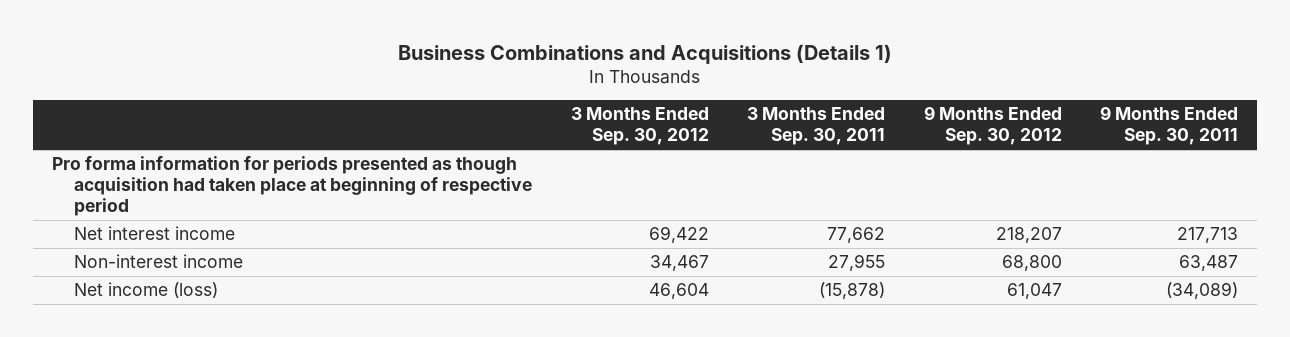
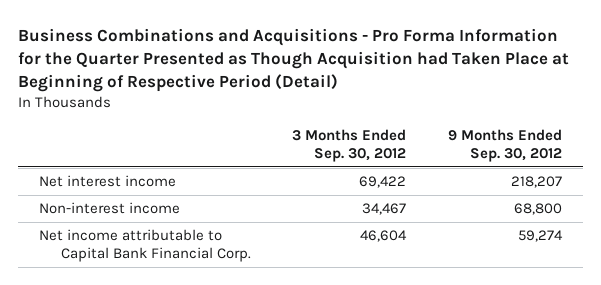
[397,43,892,64] Business Combinations and Acquisitions (Details 1) -> [17,27,569,92] Business Combinations and Acquisitions - Pro Forma Information for the Quarter Presented as Though Acquisition had Taken Place at Beginning of Respective Period (Detail)
[747,107,886,146] 3 Months Ended Sep. 30, 2011 -> none
[1099,106,1238,146] 9 Months Ended Sep. 30, 2011 -> none
[51,156,533,217] Pro forma information for periods presented as though acquisition had taken place at beginning of respective period -> none
[74,282,219,299] Net income (loss) -> [38,229,251,262] Net income attributable to Capital Bank Financial Corp.
[1006,283,1062,300] 61,047 -> [518,230,564,243] 59,274

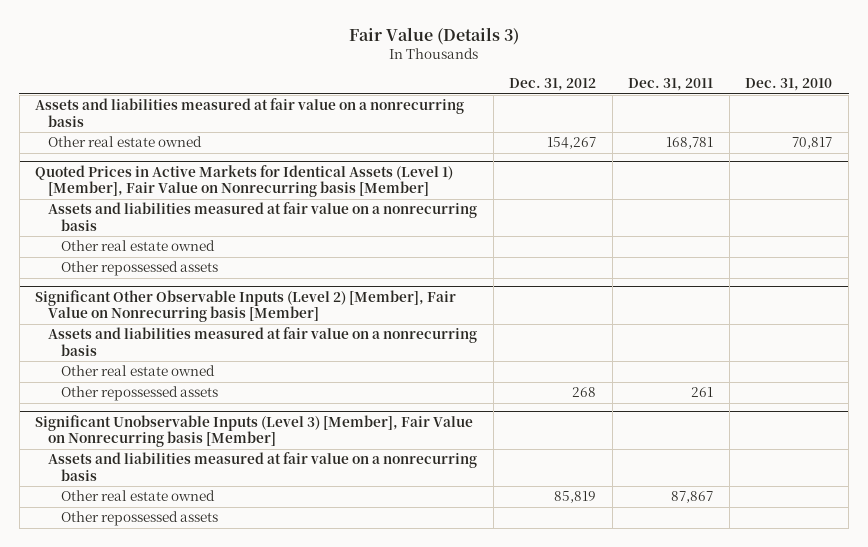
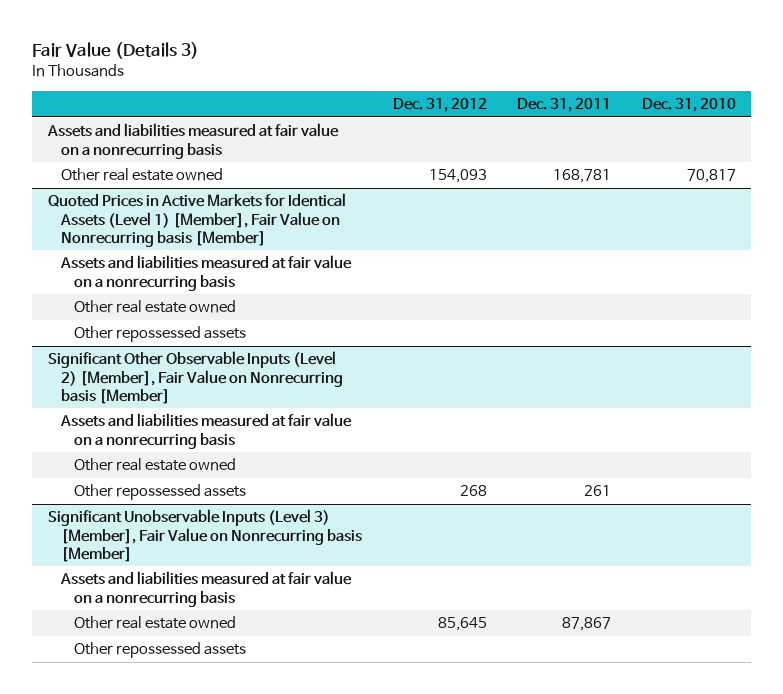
[547,137,597,150] 154,267 -> [428,169,487,184] 154,093
[554,491,597,504] 85,819 -> [437,617,487,632] 85,645

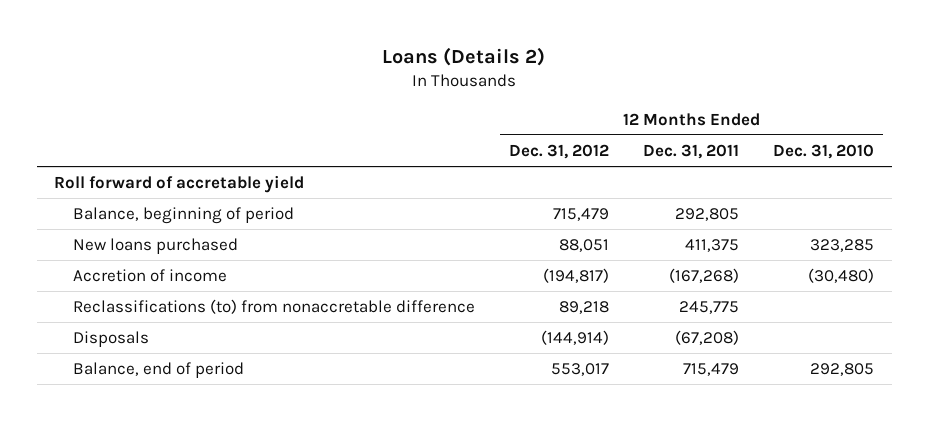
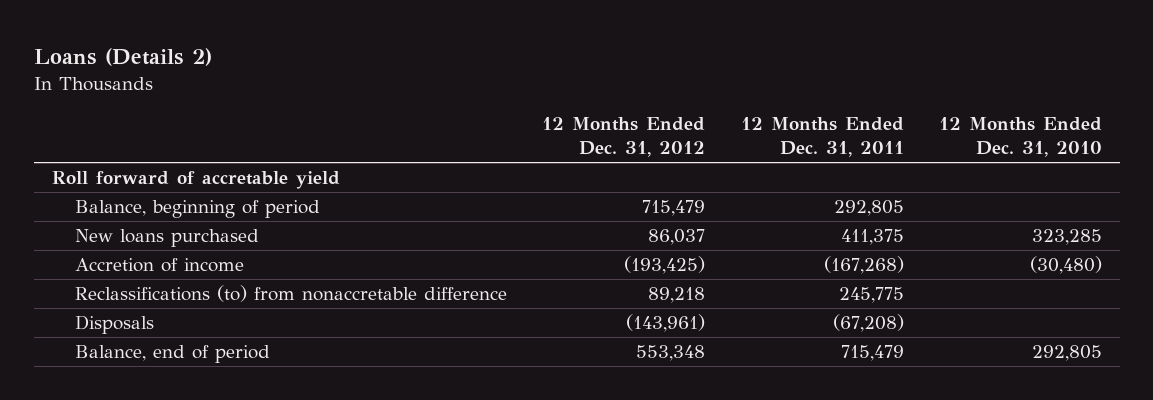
[558,239,609,253] 88,051 -> [648,229,706,246] 86,037
[542,268,609,284] (194,817) -> [624,256,706,275] (193,425)
[540,330,609,346] (144,914) -> [626,314,706,333] (143,961)
[550,363,609,377] 553,017 -> [636,345,706,362] 553,348

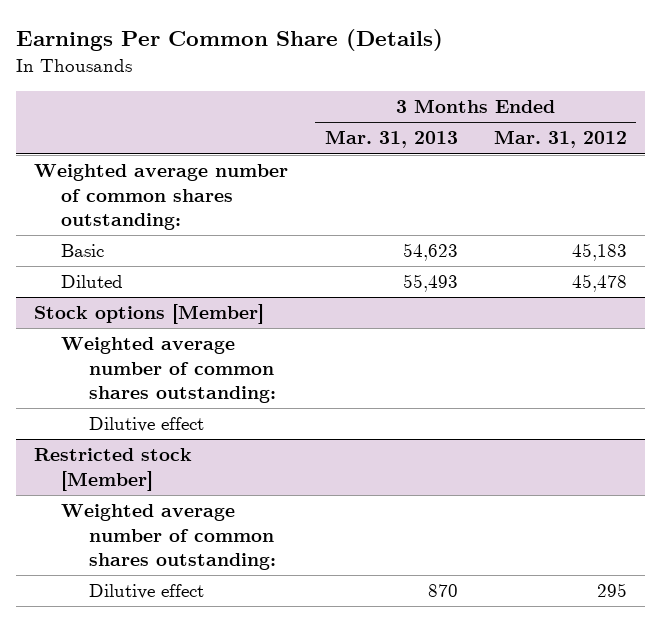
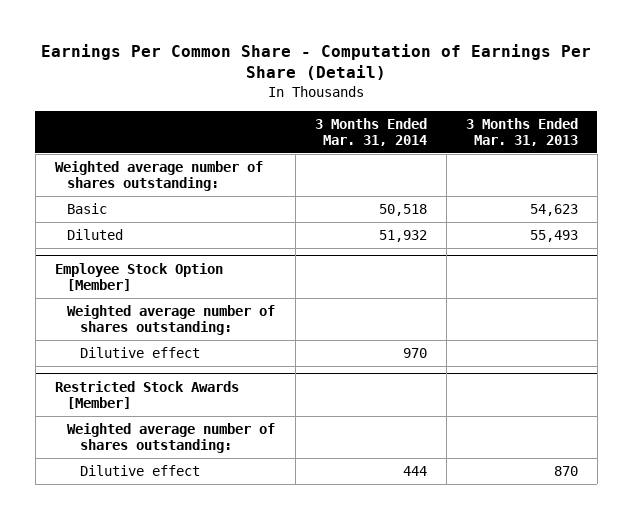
[15,28,443,51] Earnings Per Common Share (Details) -> [41,43,592,81] Earnings Per Common Share - Computation of Earnings Per Share (Detail)
[494,130,628,149] Mar. 31, 2012 -> none
none -> [314,117,427,146] 3 Months Ended Mar. 31, 2014
[34,164,289,230] Weighted average number of common shares outstanding: -> [54,161,263,192] Weighted average number of shares outstanding:
[34,304,265,325] Stock options [Member] -> [54,263,223,292] Employee Stock Option [Member]
[61,337,276,403] Weighted average number of common shares outstanding: -> [67,305,276,336] Weighted average number of shares outstanding:
[34,448,193,491] Restricted stock [Member] -> [54,381,239,410] Restricted Stock Awards [Member]
[61,504,276,570] Weighted average number of common shares outstanding: -> [67,423,276,454] Weighted average number of shares outstanding:

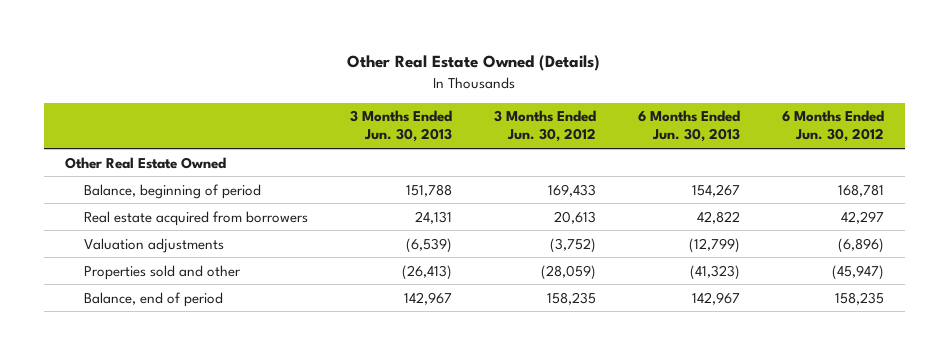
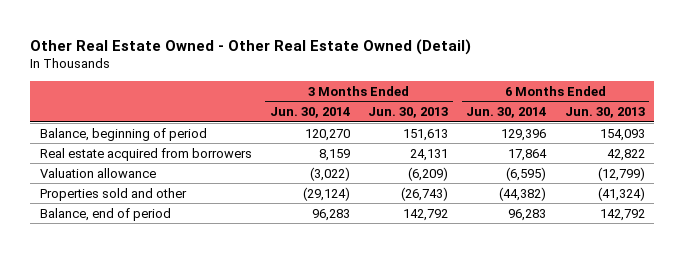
[347,55,601,72] Other Real Estate Owned (Details) -> [30,38,472,55] Other Real Estate Owned - Other Real Estate Owned (Detail)
[493,110,596,143] 3 Months Ended Jun. 30, 2012 -> none
[781,110,884,143] 6 Months Ended Jun. 30, 2012 -> none
none -> [269,107,350,119] Jun. 30, 2014
none -> [466,107,547,119] Jun. 30, 2014
[65,156,227,169] Other Real Estate Owned -> none
[406,183,453,197] 151,788 -> [403,128,449,141] 151,613
[691,183,740,197] 154,267 -> [599,128,645,141] 154,093
[84,237,225,253] Valuation adjustments -> [39,167,156,178] Valuation allowance
[406,237,453,253] (6,539) -> [408,166,449,181] (6,209)
[402,264,453,280] (26,413) -> [401,186,449,201] (26,743)
[689,264,740,280] (41,323) -> [597,186,645,201] (41,324)
[404,291,453,305] 142,967 -> [403,208,449,221] 142,792
[691,291,740,305] 142,967 -> [599,208,645,221] 142,792

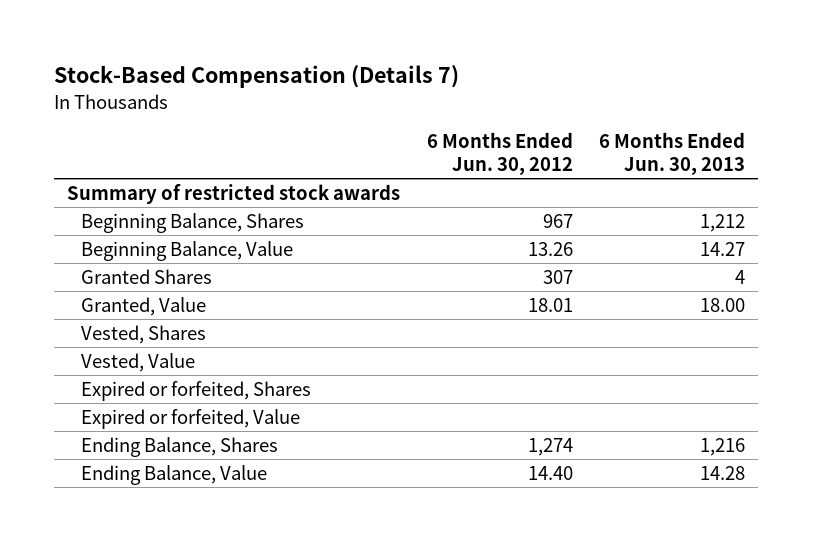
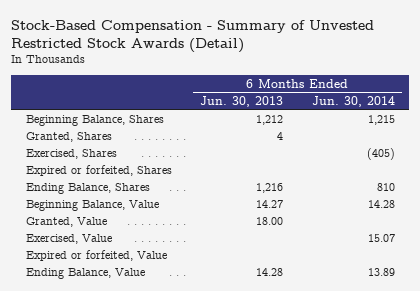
[54,65,460,89] Stock-Based Compensation (Details 7) -> [11,19,375,53] Stock-Based Compensation - Summary of Unvested Restricted Stock Awards (Detail)
[426,132,573,176] 6 Months Ended Jun. 30, 2012 -> none
none -> [311,95,395,107] Jun. 30, 2014
[67,183,401,204] Summary of restricted stock awards -> none
none -> [25,131,112,142] Granted, Shares
none -> [25,148,117,159] Exercised, Shares
[81,380,312,401] Expired or forfeited, Shares -> [25,164,172,176] Expired or forfeited, Shares
[81,436,279,457] Ending Balance, Shares -> [25,182,150,194] Ending Balance, Shares
[81,268,213,284] Granted Shares -> none
[81,324,207,344] Vested, Shares -> none
[81,352,196,372] Vested, Value -> none
none -> [25,233,112,244] Exercised, Value

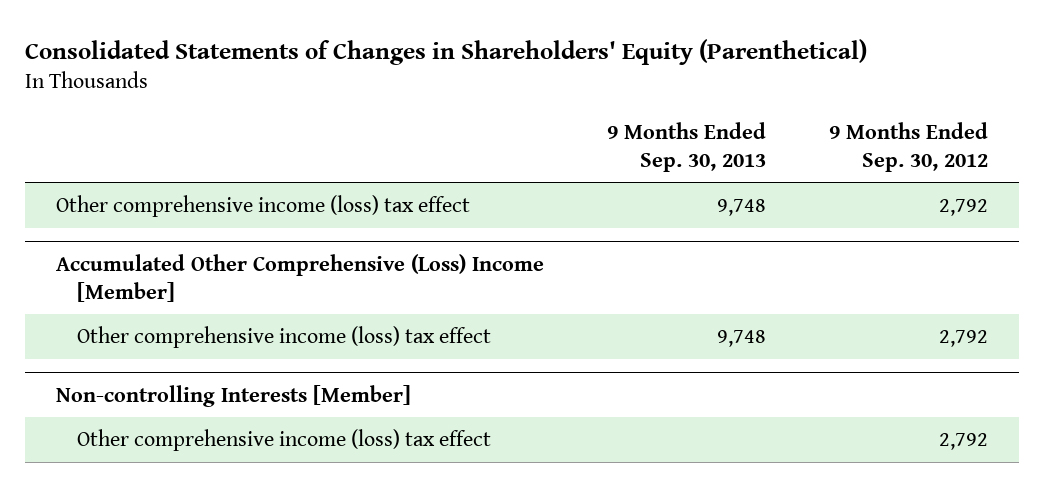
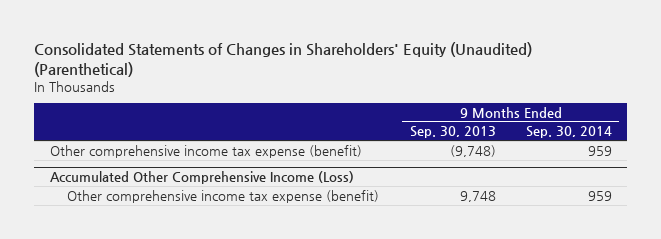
[24,38,867,65] Consolidated Statements of Changes in Shareholders' Equity (Parenthetical) -> [34,42,533,77] Consolidated Statements of Changes in Shareholders' Equity (Unaudited) (Parenthetical)
[828,122,988,172] 9 Months Ended Sep. 30, 2012 -> none
none -> [525,126,612,139] Sep. 30, 2014
[55,384,411,407] Non-controlling Interests [Member] -> none
[76,429,491,452] Other comprehensive income (loss) tax effect -> none
[55,195,470,218] Other comprehensive income (loss) tax effect -> [49,144,362,158] Other comprehensive income tax expense (benefit)
[716,199,766,217] 9,748 -> [449,144,496,157] (9,748)
[55,253,544,302] Accumulated Other Comprehensive (Loss) Income [Member] -> [49,171,354,185] Accumulated Other Comprehensive Income (Loss)
[76,326,491,349] Other comprehensive income (loss) tax effect -> [67,189,380,203] Other comprehensive income tax expense (benefit)

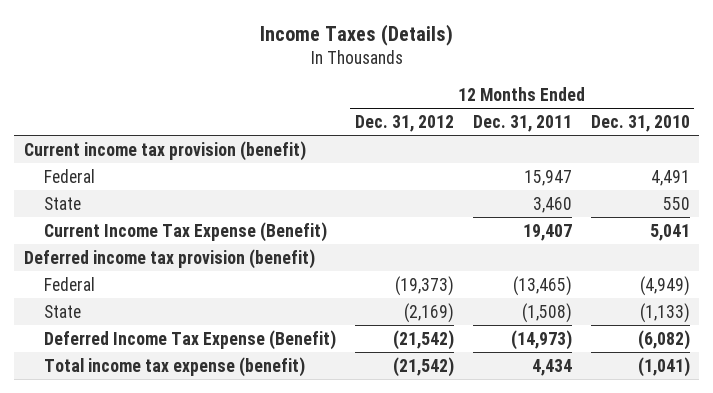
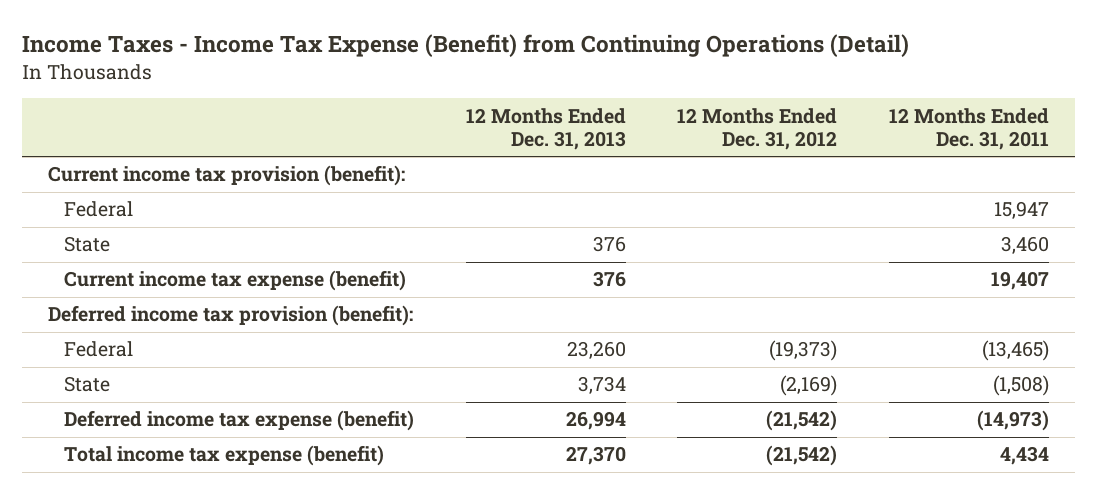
[259,24,453,47] Income Taxes (Details) -> [21,34,909,58] Income Taxes - Income Tax Expense (Benefit) from Continuing Operations (Detail)
[590,115,690,133] Dec. 31, 2010 -> none
none -> [465,107,626,150] 12 Months Ended Dec. 31, 2013
[23,140,306,161] Current income tax provision (benefit) -> [47,165,405,187] Current income tax provision (benefit):
[44,221,328,242] Current Income Tax Expense (Benefit) -> [63,270,406,292] Current income tax expense (benefit)
[23,248,315,269] Deferred income tax provision (benefit) -> [47,305,413,327] Deferred income tax provision (benefit):
[44,329,337,350] Deferred Income Tax Expense (Benefit) -> [63,410,414,432] Deferred income tax expense (benefit)

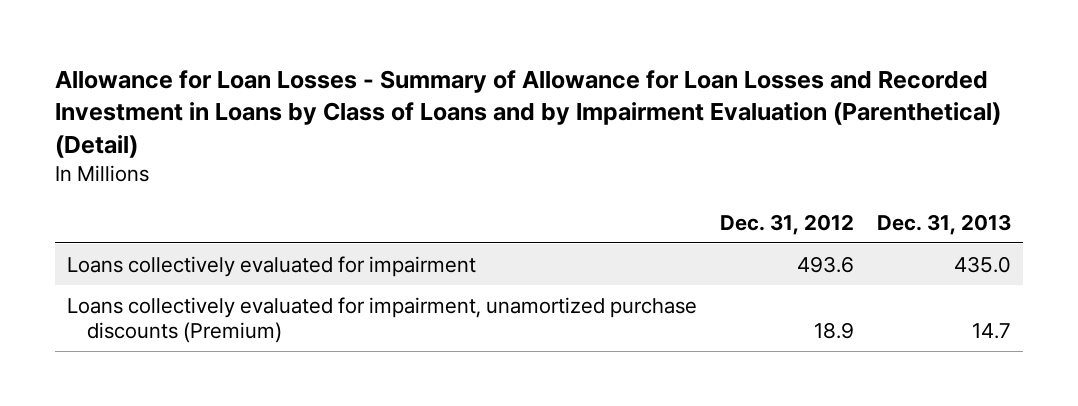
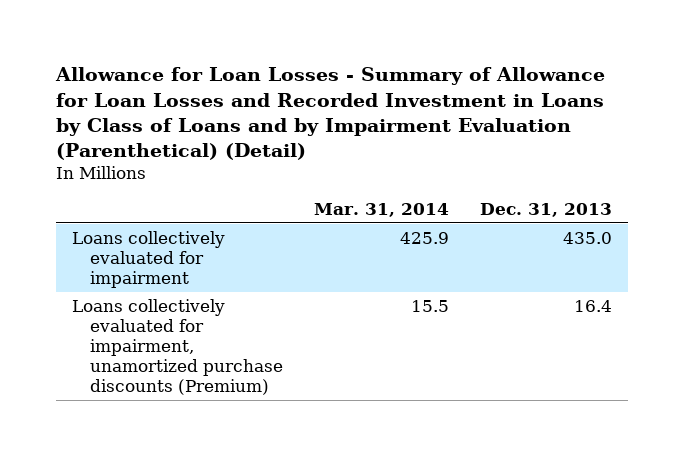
[720,214,855,236] Dec. 31, 2012 -> none
none -> [314,203,450,218] Mar. 31, 2014
[972,322,1012,339] 14.7 -> [574,299,613,312] 16.4

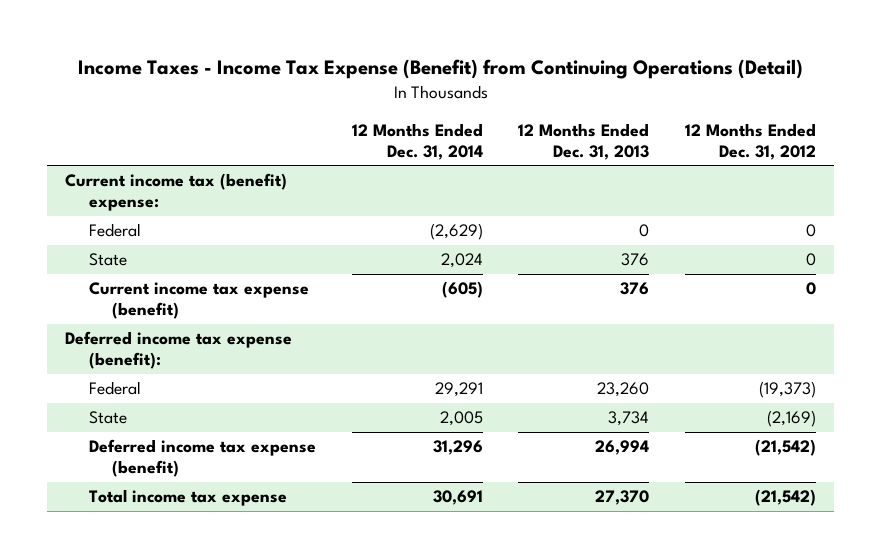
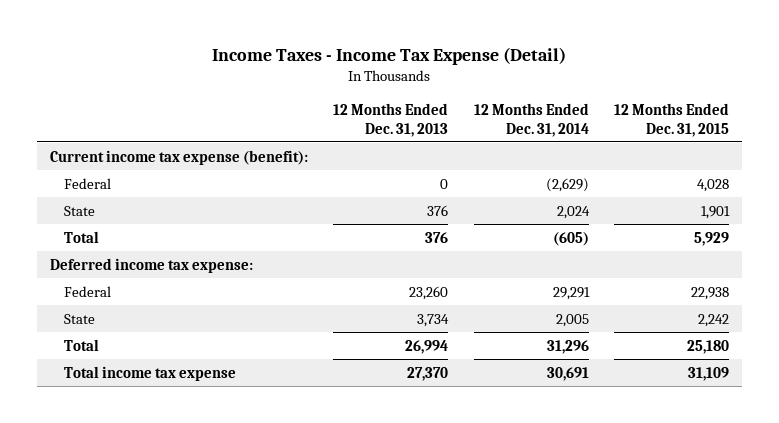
[77,59,803,80] Income Taxes - Income Tax Expense (Benefit) from Continuing Operations (Detail) -> [212,46,567,65] Income Taxes - Income Tax Expense (Detail)
[685,123,817,160] 12 Months Ended Dec. 31, 2012 -> none
none -> [614,102,730,137] 12 Months Ended Dec. 31, 2015
[64,173,287,211] Current income tax (benefit) expense: -> [49,149,308,165] Current income tax expense (benefit):
[88,282,309,319] Current income tax expense (benefit) -> [63,230,99,243] Total
[64,331,292,369] Deferred income tax expense (benefit): -> [49,257,253,273] Deferred income tax expense:
[88,439,316,477] Deferred income tax expense (benefit) -> [63,338,99,351] Total

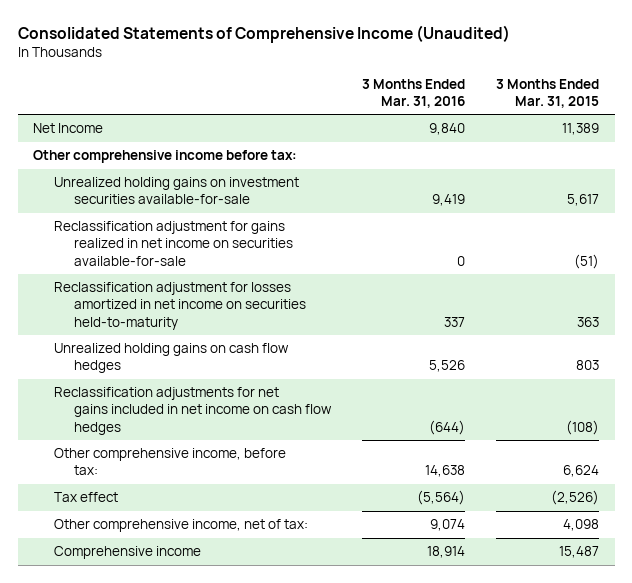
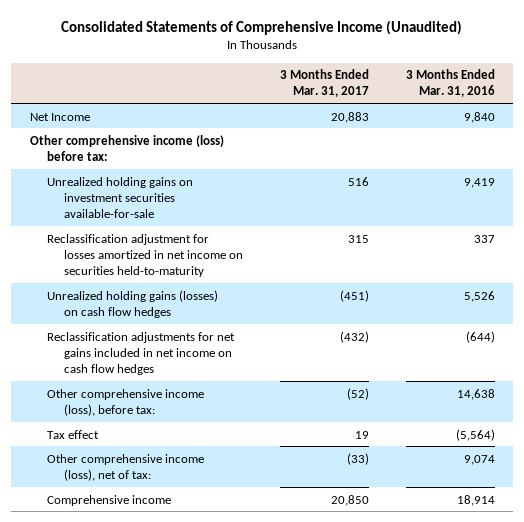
[496,78,600,108] 3 Months Ended Mar. 31, 2015 -> none
none -> [279,69,369,98] 3 Months Ended Mar. 31, 2017
[33,150,298,164] Other comprehensive income before tax: -> [29,134,224,161] Other comprehensive income (loss) before tax:
[53,221,294,266] Reclassification adjustment for gains realized in net income on securities available-for-sale -> none
[53,343,289,374] Unrealized holding gains on cash flow hedges -> [46,289,218,318] Unrealized holding gains (losses) on cash flow hedges
[53,448,286,476] Other comprehensive income, before tax: -> [46,388,204,416] Other comprehensive income (loss), before tax:
[53,519,308,533] Other comprehensive income, net of tax: -> [46,453,204,481] Other comprehensive income (loss), net of tax:

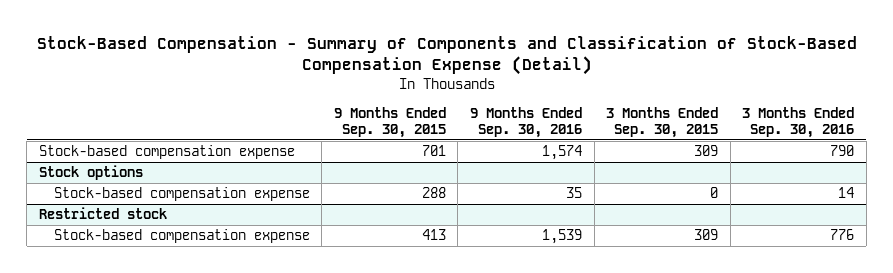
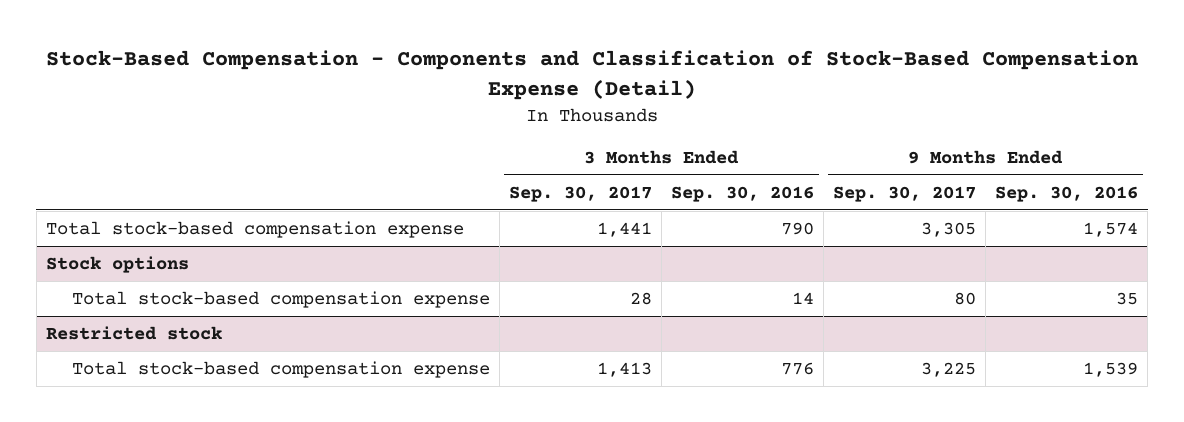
[36,35,857,76] Stock-Based Compensation - Summary of Components and Classification of Stock-Based Compensation Expense (Detail) -> [45,50,1138,100] Stock-Based Compensation - Components and Classification of Stock-Based Compensation Expense (Detail)
[333,107,446,139] 9 Months Ended Sep. 30, 2015 -> none
[606,107,719,139] 3 Months Ended Sep. 30, 2015 -> none
none -> [508,185,652,202] Sep. 30, 2017
none -> [832,185,976,202] Sep. 30, 2017
[39,145,296,160] Stock-based compensation expense -> [45,221,464,239] Total stock-based compensation expense
[53,187,310,202] Stock-based compensation expense -> [71,291,490,309] Total stock-based compensation expense
[53,229,310,244] Stock-based compensation expense -> [71,361,490,379] Total stock-based compensation expense

